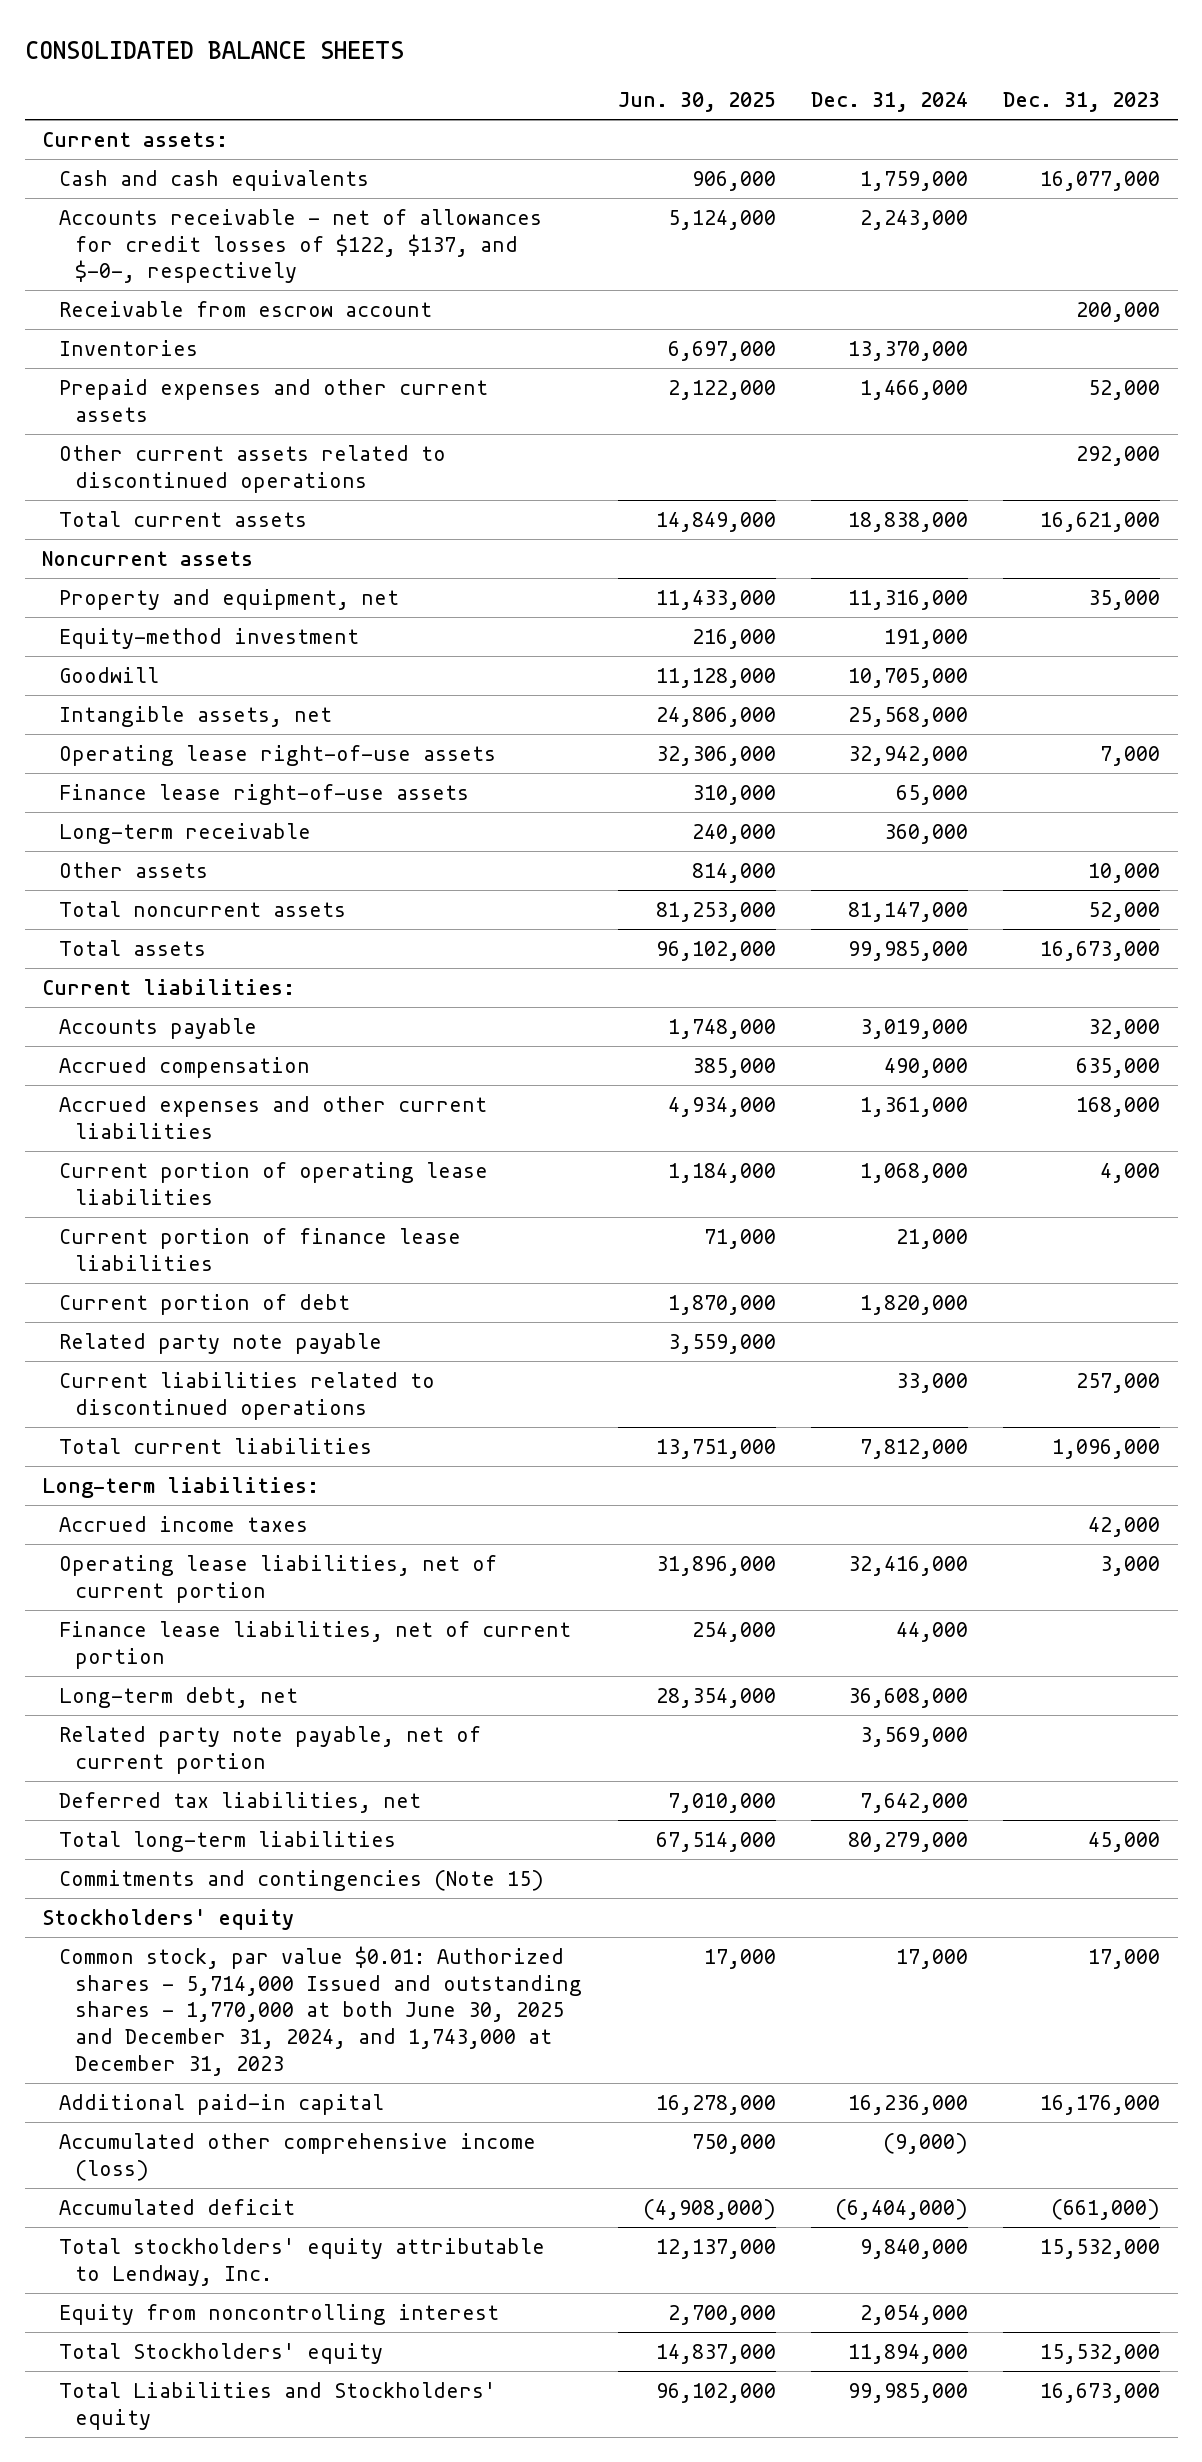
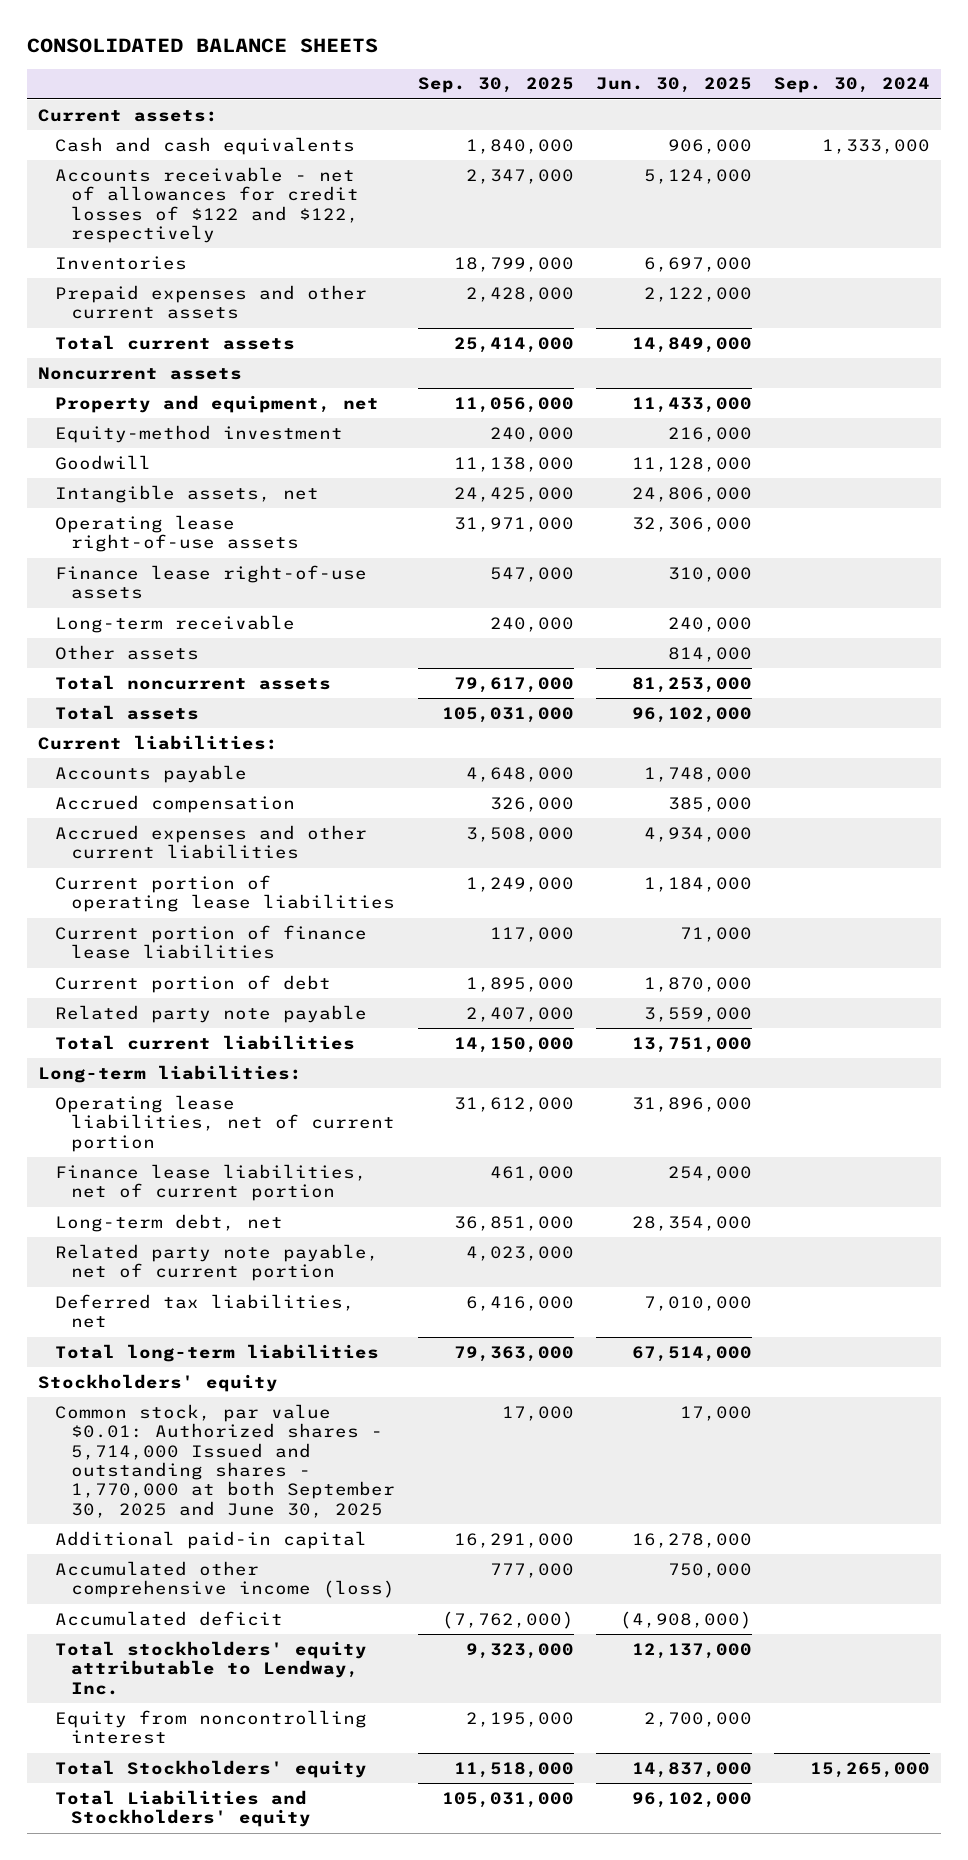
[810,92,968,113] Dec. 31, 2024 -> none
[1002,92,1160,113] Dec. 31, 2023 -> none
none -> [417,77,574,94] Sep. 30, 2025
none -> [774,77,931,94] Sep. 30, 2024
[58,301,432,318] Receivable from escrow account -> none
[58,209,542,284] Accounts receivable - net of allowances for credit losses of $122, $137, and $-0-, respectively -> [54,166,360,243] Accounts receivable - net of allowances for credit losses of $122 and $122, respectively
[58,445,446,493] Other current assets related to discontinued operations -> none
[58,1372,435,1420] Current liabilities related to discontinued operations -> none
[58,1516,308,1533] Accrued income taxes -> none
[58,1870,544,1892] Commitments and contingencies (Note 15) -> none
[58,1946,583,2076] Common stock, par value $0.01: Authorized shares - 5,714,000 Issued and outstanding shares - 1,770,000 at both June 30, 2025 and December 31, 2024, and 1,743,000 at December 31, 2023 -> [54,1403,396,1518] Common stock, par value $0.01: Authorized shares - 5,714,000 Issued and outstanding shares - 1,770,000 at both September 30, 2025 and June 30, 2025

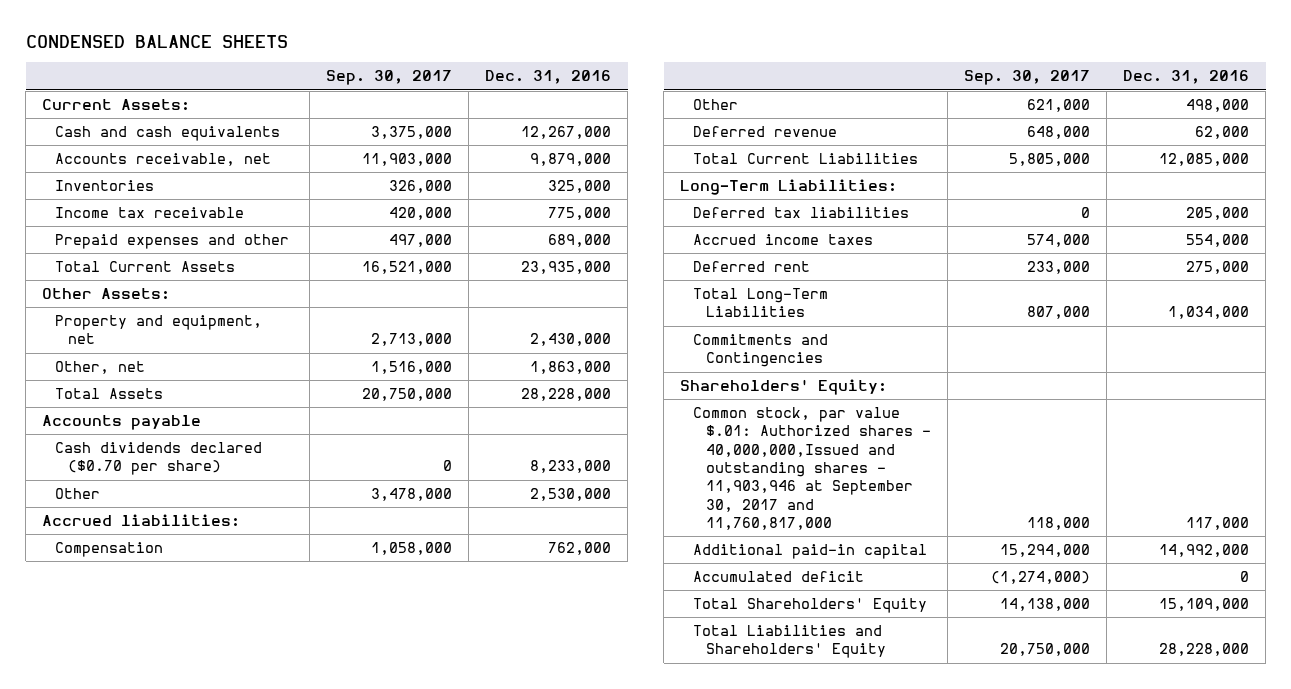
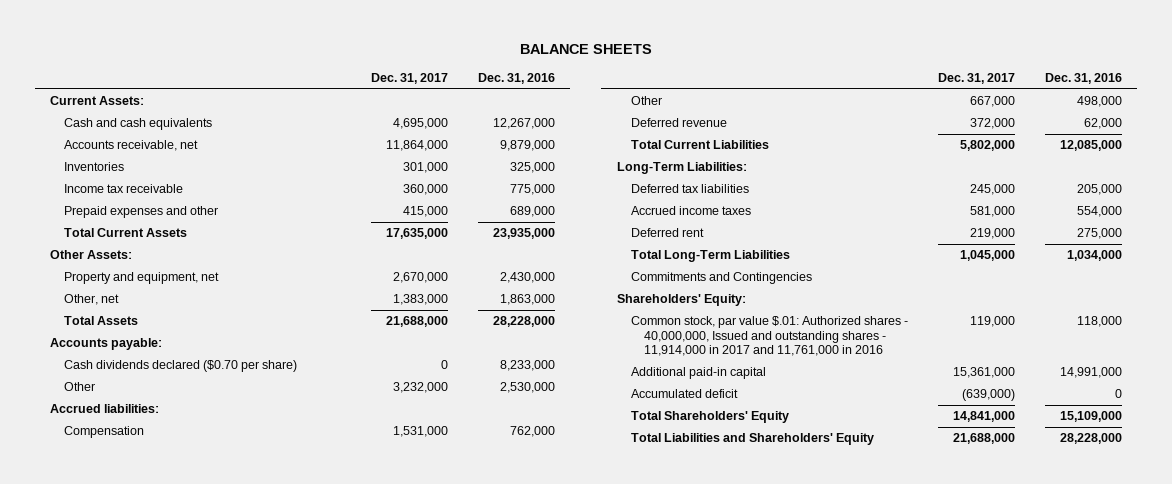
[25,34,288,48] CONDENSED BALANCE SHEETS -> [519,44,652,55] BALANCE SHEETS
[326,70,453,86] Sep. 30, 2017 -> none
none -> [371,72,449,84] Dec. 31, 2017
[42,415,202,431] Accounts payable -> [50,338,163,351] Accounts payable:
[693,407,932,531] Common stock, par value $.01: Authorized shares - 40,000,000,Issued and outstanding shares - 11,903,946 at September 30, 2017 and 11,760,817,000 -> [630,316,908,357] Common stock, par value $.01: Authorized shares - 40,000,000, Issued and outstanding shares - 11,914,000 in 2017 and 11,761,000 in 2016
[1186,517,1250,531] 117,000 -> [1076,316,1122,328] 118,000
[1159,544,1250,558] 14,992,000 -> [1059,367,1122,379] 14,991,000

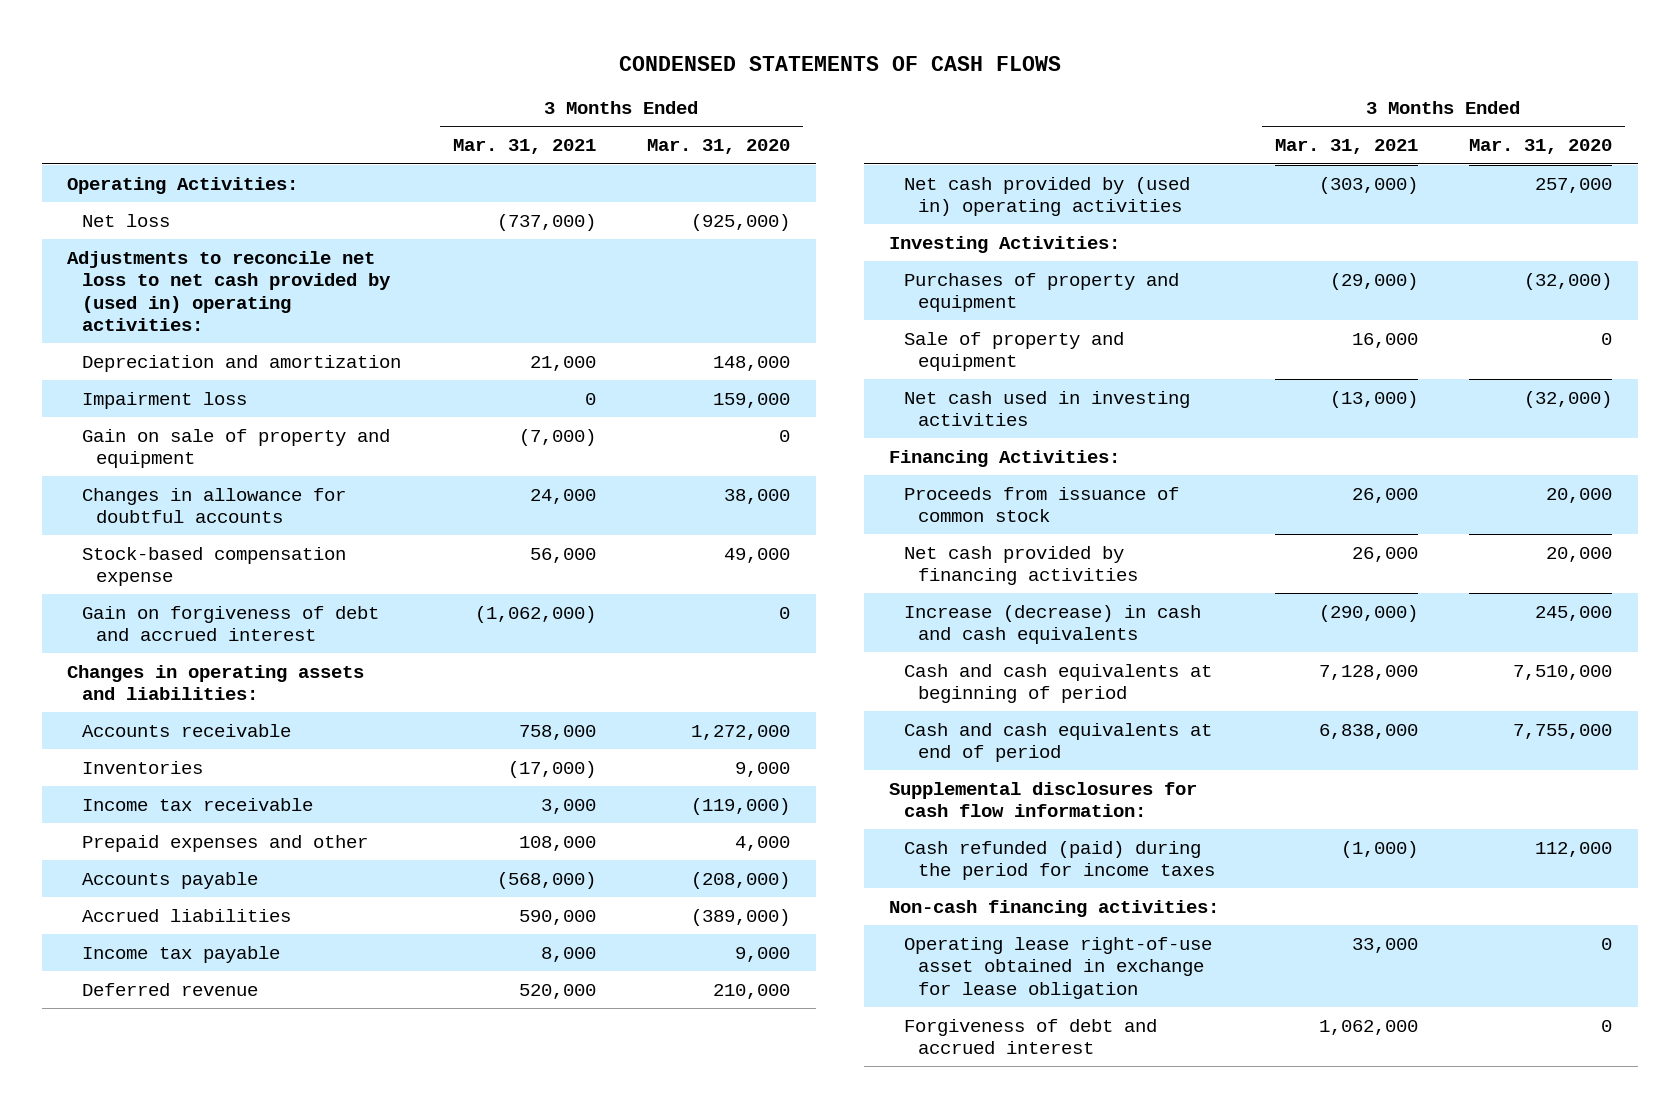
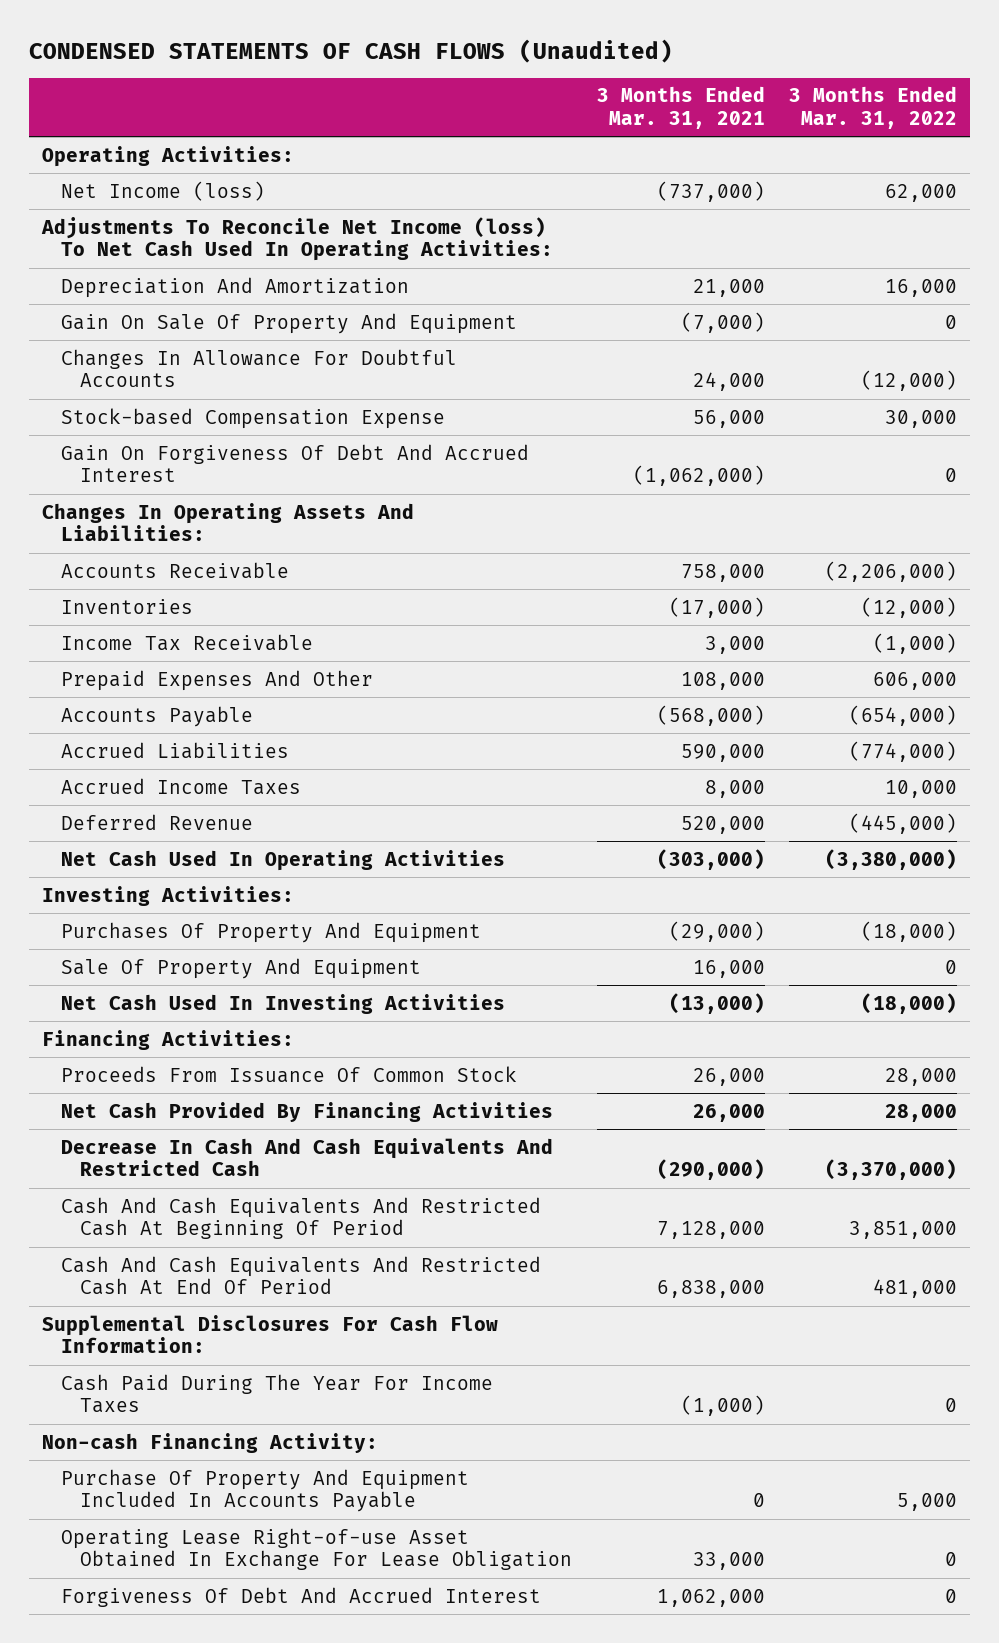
[618,55,1061,71] CONDENSED STATEMENTS OF CASH FLOWS -> [29,38,674,63] CONDENSED STATEMENTS OF CASH FLOWS (Unaudited)
[647,139,791,155] Mar. 31, 2020 -> none
none -> [789,86,958,130] 3 Months Ended Mar. 31, 2022
[81,391,247,409] Impairment loss -> none
[81,213,170,227] Net loss -> [60,180,265,201] Net Income (loss)
[67,250,391,332] Adjustments to reconcile net loss to net cash provided by (used in) operating activities: -> [40,216,553,262] Adjustments To Reconcile Net Income (loss) To Net Cash Used In Operating Activities:
[81,354,401,372] Depreciation and amortization -> [60,276,409,298] Depreciation And Amortization
[81,428,390,469] Gain on sale of property and equipment -> [60,312,517,334] Gain On Sale Of Property And Equipment
[81,487,346,524] Changes in allowance for doubtful accounts -> [60,348,457,388] Changes In Allowance For Doubtful Accounts
[81,546,346,587] Stock-based compensation expense -> [60,407,445,429] Stock-based Compensation Expense
[81,605,379,642] Gain on forgiveness of debt and accrued interest -> [60,443,529,483] Gain On Forgiveness Of Debt And Accrued Interest
[67,664,365,701] Changes in operating assets and liabilities: -> [41,502,414,542] Changes In Operating Assets And Liabilities:
[81,723,291,737] Accounts receivable -> [60,561,289,579] Accounts Receivable
[81,797,313,811] Income tax receivable -> [60,633,313,651] Income Tax Receivable
[81,834,368,852] Prepaid expenses and other -> [60,669,373,691] Prepaid Expenses And Other
[81,871,258,889] Accounts payable -> [60,705,253,727] Accounts Payable
[81,908,291,922] Accrued liabilities -> [60,741,289,759] Accrued Liabilities
[81,945,280,963] Income tax payable -> [60,777,301,795] Accrued Income Taxes
[81,982,258,996] Deferred revenue -> [60,813,253,830] Deferred Revenue
[903,176,1190,217] Net cash provided by (used in) operating activities -> [60,849,505,871] Net Cash Used In Operating Activities
[903,272,1179,313] Purchases of property and equipment -> [60,921,481,943] Purchases Of Property And Equipment
[903,331,1124,372] Sale of property and equipment -> [60,957,421,979] Sale Of Property And Equipment
[903,390,1190,427] Net cash used in investing activities -> [60,993,505,1014] Net Cash Used In Investing Activities
[903,486,1179,523] Proceeds from issuance of common stock -> [60,1065,517,1083] Proceeds From Issuance Of Common Stock
[903,545,1138,586] Net cash provided by financing activities -> [60,1101,553,1122] Net Cash Provided By Financing Activities
[903,604,1201,645] Increase (decrease) in cash and cash equivalents -> [60,1137,553,1177] Decrease In Cash And Cash Equivalents And Restricted Cash
[903,663,1212,704] Cash and cash equivalents at beginning of period -> [60,1196,541,1240] Cash And Cash Equivalents And Restricted Cash At Beginning Of Period
[903,722,1212,763] Cash and cash equivalents at end of period -> [60,1255,541,1296] Cash And Cash Equivalents And Restricted Cash At End Of Period
[889,781,1198,818] Supplemental disclosures for cash flow information: -> [41,1314,498,1354] Supplemental Disclosures For Cash Flow Information:
[903,840,1215,881] Cash refunded (paid) during the period for income taxes -> [60,1373,493,1414] Cash Paid During The Year For Income Taxes
[889,899,1220,917] Non-cash financing activities: -> [41,1432,378,1453] Non-cash Financing Activity:
none -> [60,1468,469,1513] Purchase Of Property And Equipment Included In Accounts Payable
[903,936,1212,999] Operating lease right-of-use asset obtained in exchange for lease obligation -> [60,1527,572,1571] Operating Lease Right-of-use Asset Obtained In Exchange For Lease Obligation
[903,1018,1157,1055] Forgiveness of debt and accrued interest -> [60,1586,541,1607] Forgiveness Of Debt And Accrued Interest

